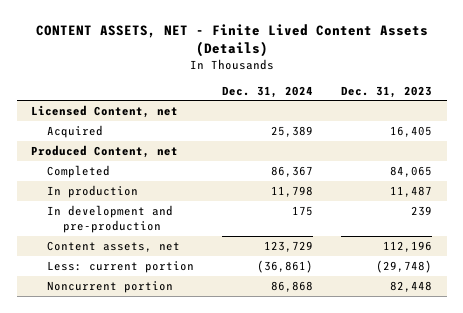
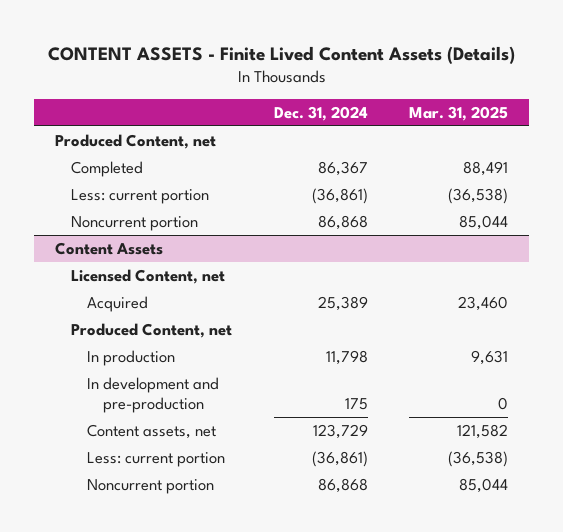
[35,23,428,58] CONTENT ASSETS, NET - Finite Lived Content Assets (Details) -> [47,45,515,64] CONTENT ASSETS - Finite Lived Content Assets (Details)
[341,85,433,98] Dec. 31, 2023 -> none
none -> [409,105,509,121] Mar. 31, 2025
none -> [54,133,216,149] Produced Content, net
[46,164,110,178] Completed -> [70,160,143,177] Completed
none -> [70,188,209,204] Less: current portion
none -> [70,215,198,231] Noncurrent portion
none -> [54,241,163,255] Content Assets

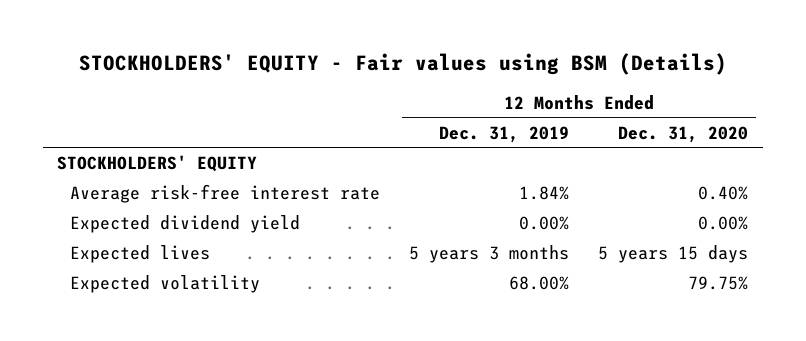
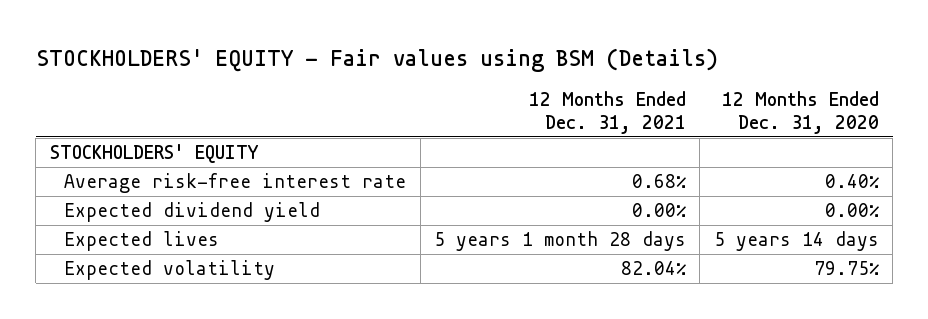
[439,125,570,143] Dec. 31, 2019 -> none
none -> [528,91,686,134] 12 Months Ended Dec. 31, 2021
[598,245,749,264] 5 years 15 days -> [713,231,879,252] 5 years 14 days

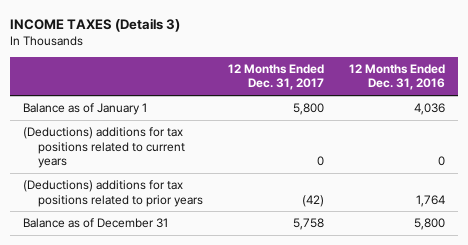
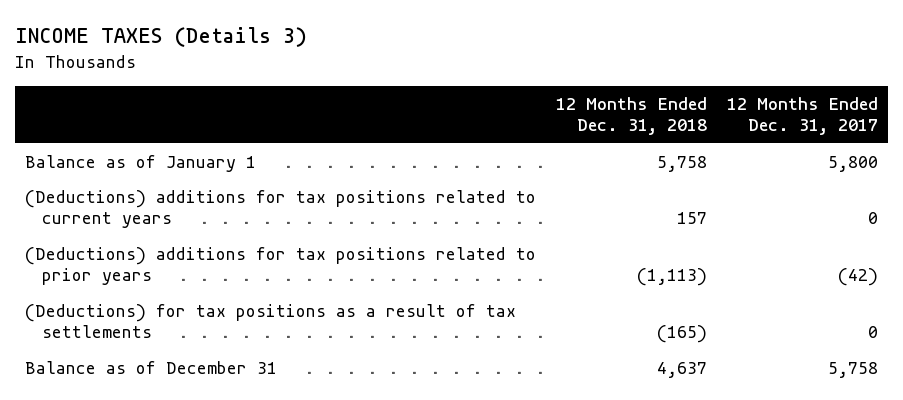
[348,63,445,91] 12 Months Ended Dec. 31, 2016 -> none
none -> [556,96,708,136] 12 Months Ended Dec. 31, 2018
none -> [25,303,517,339] (Deductions) for tax positions as a result of tax settlements

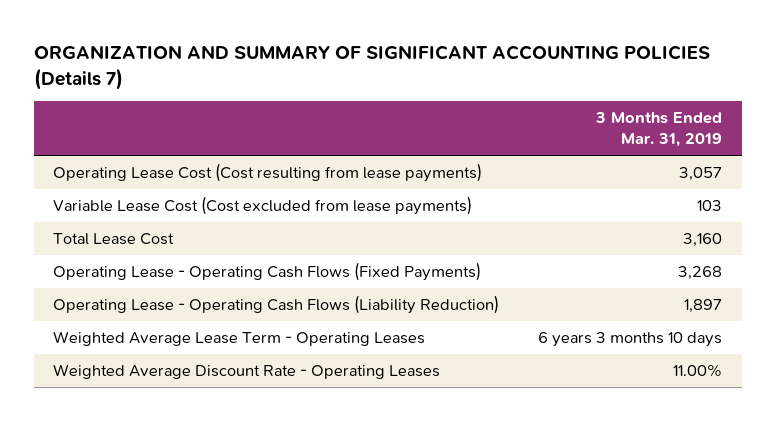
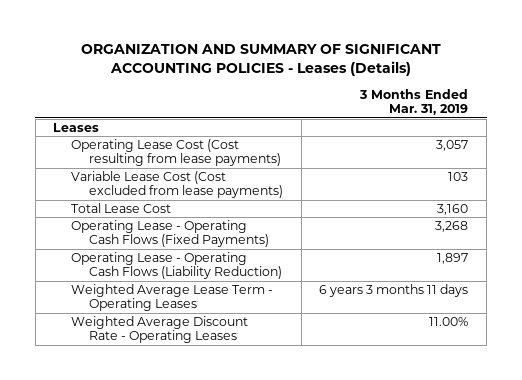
[33,45,710,90] ORGANIZATION AND SUMMARY OF SIGNIFICANT ACCOUNTING POLICIES (Details 7) -> [80,44,441,77] ORGANIZATION AND SUMMARY OF SIGNIFICANT ACCOUNTING POLICIES - Leases (Details)
none -> [53,123,100,133] Leases
[538,332,723,348] 6 years 3 months 10 days -> [319,284,469,298] 6 years 3 months 11 days

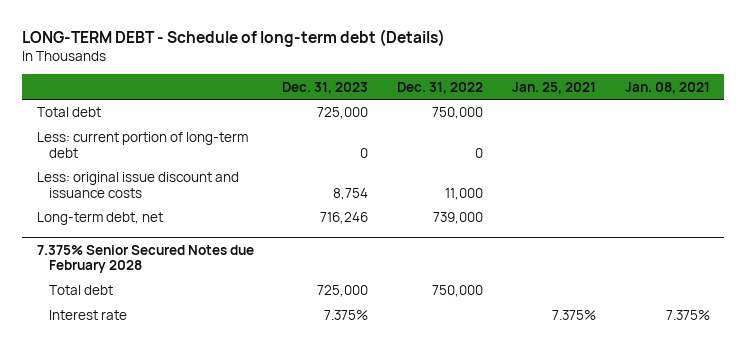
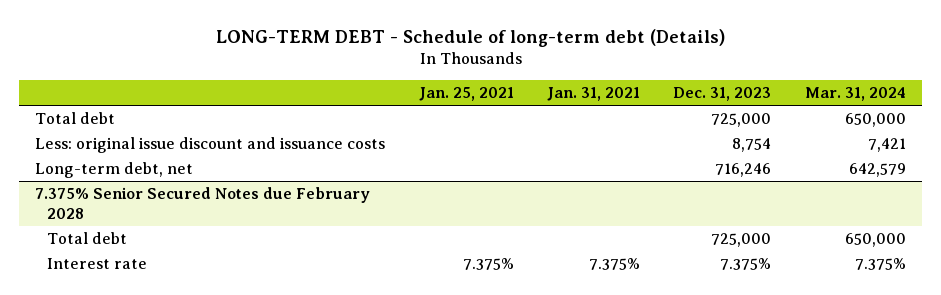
[397,81,484,94] Dec. 31, 2022 -> none
[625,81,711,94] Jan. 08, 2021 -> none
none -> [547,87,641,102] Jan. 31, 2021
none -> [804,87,906,102] Mar. 31, 2024
[36,132,248,158] Less: current portion of long-term debt -> none

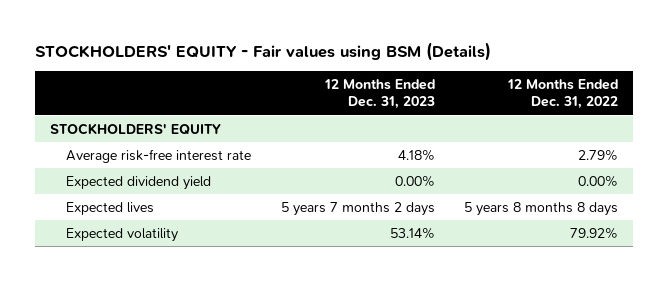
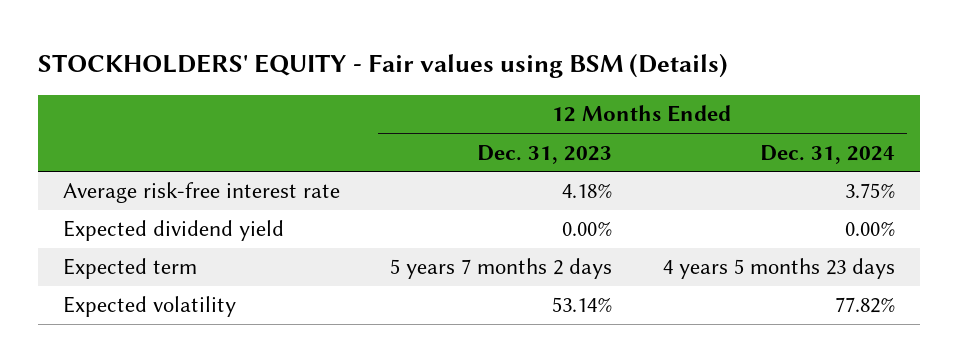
[507,78,619,110] 12 Months Ended Dec. 31, 2022 -> none
none -> [759,144,895,164] Dec. 31, 2024
[49,123,221,136] STOCKHOLDERS' EQUITY -> none
[66,202,155,216] Expected lives -> [62,258,197,280] Expected term

